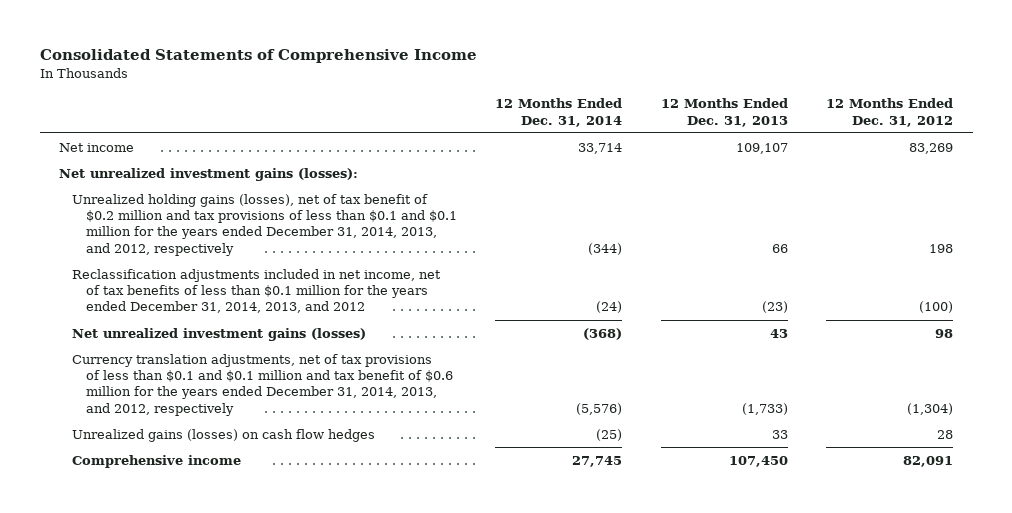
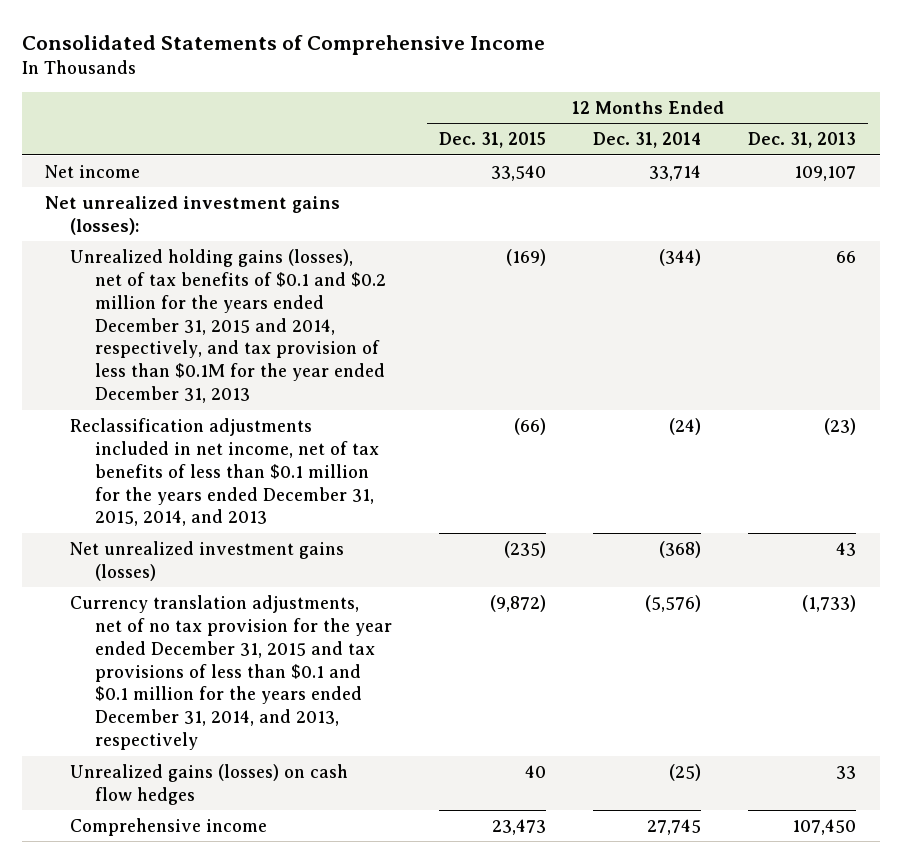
[826,98,954,127] 12 Months Ended Dec. 31, 2012 -> none
none -> [438,132,546,149] Dec. 31, 2015
[72,193,458,256] Unrealized holding gains (losses), net of tax benefit of $0.2 million and tax provisions of less than $0.1 and $0.1 million for the years ended December 31, 2014, 2013, and 2012, respectively -> [69,248,386,404] Unrealized holding gains (losses), net of tax benefits of $0.1 and $0.2 million for the years ended December 31, 2015 and 2014, respectively, and tax provision of less than $0.1M for the year ended December 31, 2013
[72,268,442,314] Reclassification adjustments included in net income, net of tax benefits of less than $0.1 million for the years ended December 31, 2014, 2013, and 2012 -> [69,417,379,527] Reclassification adjustments included in net income, net of tax benefits of less than $0.1 million for the years ended December 31, 2015, 2014, and 2013
[72,353,454,416] Currency translation adjustments, net of tax provisions of less than $0.1 and $0.1 million and tax benefit of $0.6 million for the years ended December 31, 2014, 2013, and 2012, respectively -> [69,594,392,751] Currency translation adjustments, net of no tax provision for the year ended December 31, 2015 and tax provisions of less than $0.1 and $0.1 million for the years ended December 31, 2014, and 2013, respectively

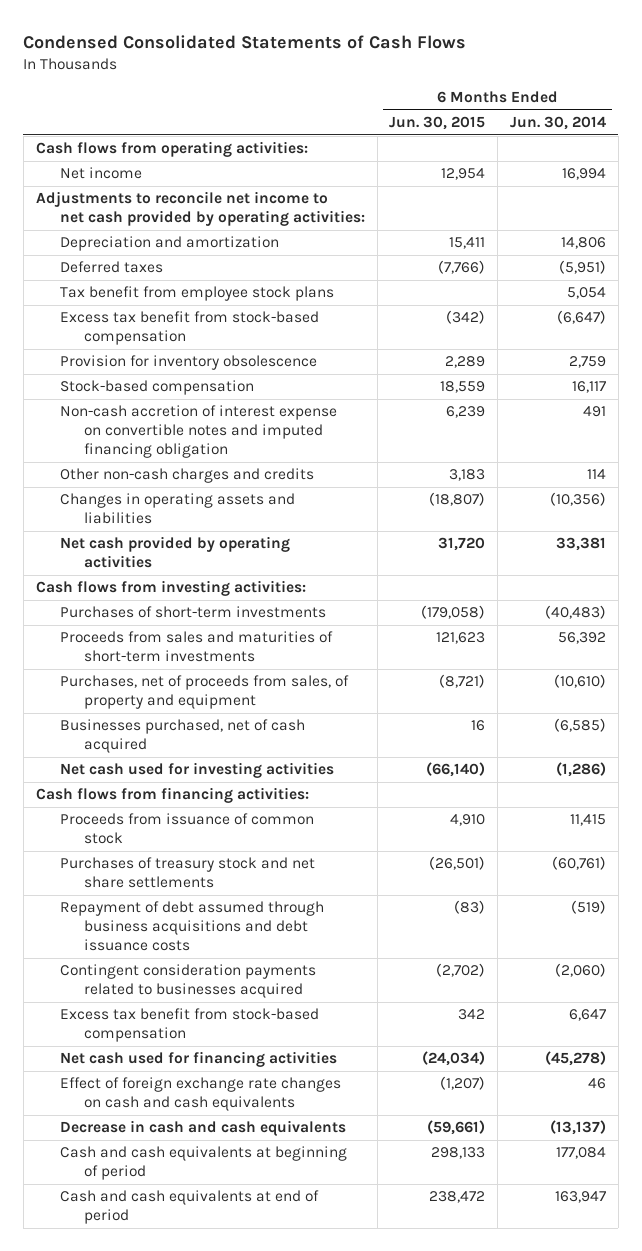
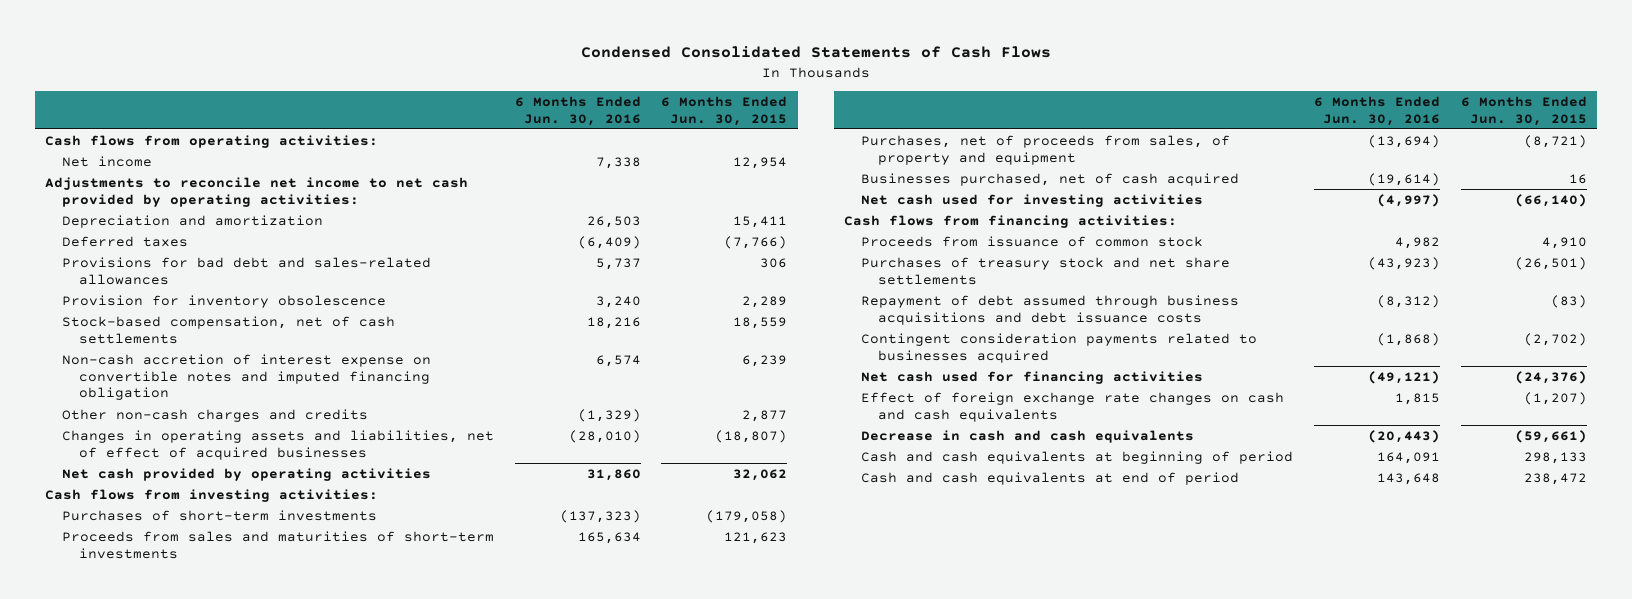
[509,116,606,131] Jun. 30, 2014 -> none
none -> [514,95,641,126] 6 Months Ended Jun. 30, 2016
[59,286,334,302] Tax benefit from employee stock plans -> none
[59,311,319,346] Excess tax benefit from stock-based compensation -> none
none -> [61,256,431,285] Provisions for bad debt and sales-related allowances
[59,380,254,396] Stock-based compensation -> [61,315,395,344] Stock-based compensation, net of cash settlements
[449,469,486,482] 3,183 -> [742,409,788,422] 2,877
[59,493,295,525] Changes in operating assets and liabilities -> [61,429,494,460] Changes in operating assets and liabilities, net of effect of acquired businesses
[438,537,486,552] 31,720 -> [733,468,788,481] 32,062
[59,1008,319,1043] Excess tax benefit from stock-based compensation -> none
[422,1051,486,1067] (24,034) -> [1514,370,1587,384] (24,376)

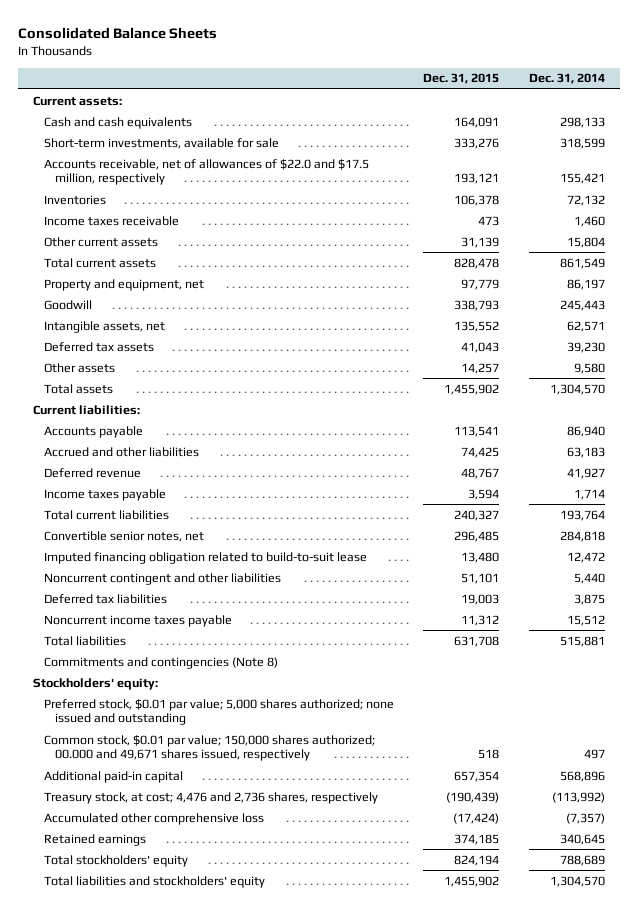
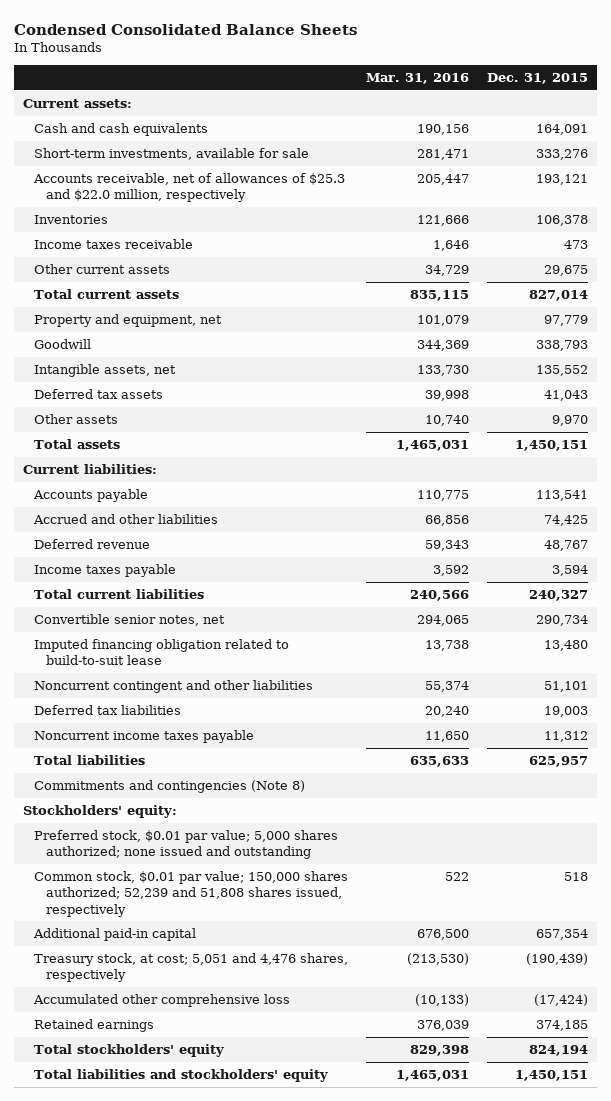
[17,26,217,39] Consolidated Balance Sheets -> [14,23,358,35] Condensed Consolidated Balance Sheets
[528,73,605,85] Dec. 31, 2014 -> none
none -> [366,73,470,85] Mar. 31, 2016
[43,158,369,186] Accounts receivable, net of allowances of $22.0 and $17.5 million, respectively -> [33,173,346,203] Accounts receivable, net of allowances of $25.3 and $22.0 million, respectively
[461,236,500,248] 31,139 -> [543,265,588,277] 29,675
[454,257,500,269] 828,478 -> [528,290,588,302] 827,014
[461,362,500,374] 14,257 -> [551,415,588,427] 9,970
[444,383,500,395] 1,455,902 -> [514,440,588,452] 1,450,151
[454,530,500,542] 296,485 -> [535,615,588,627] 290,734
[454,635,500,647] 631,708 -> [528,756,588,768] 625,957
[43,734,375,762] Common stock, $0.01 par value; 150,000 shares authorized; 00.000 and 49,671 shares issued, respectively -> [34,871,349,917] Common stock, $0.01 par value; 150,000 shares authorized; 52,239 and 51,808 shares issued, respectively
[43,791,378,804] Treasury stock, at cost; 4,476 and 2,736 shares, respectively -> [34,953,349,983] Treasury stock, at cost; 5,051 and 4,476 shares, respectively
[444,875,500,887] 1,455,902 -> [514,1070,588,1082] 1,450,151

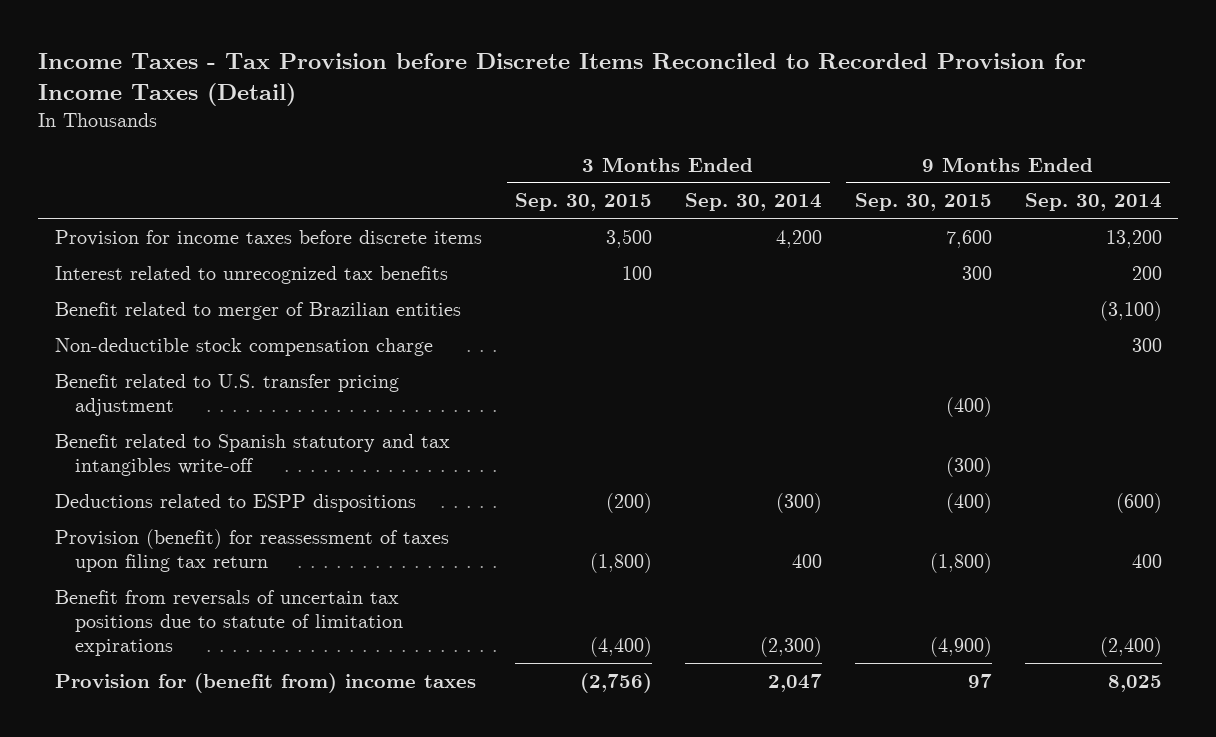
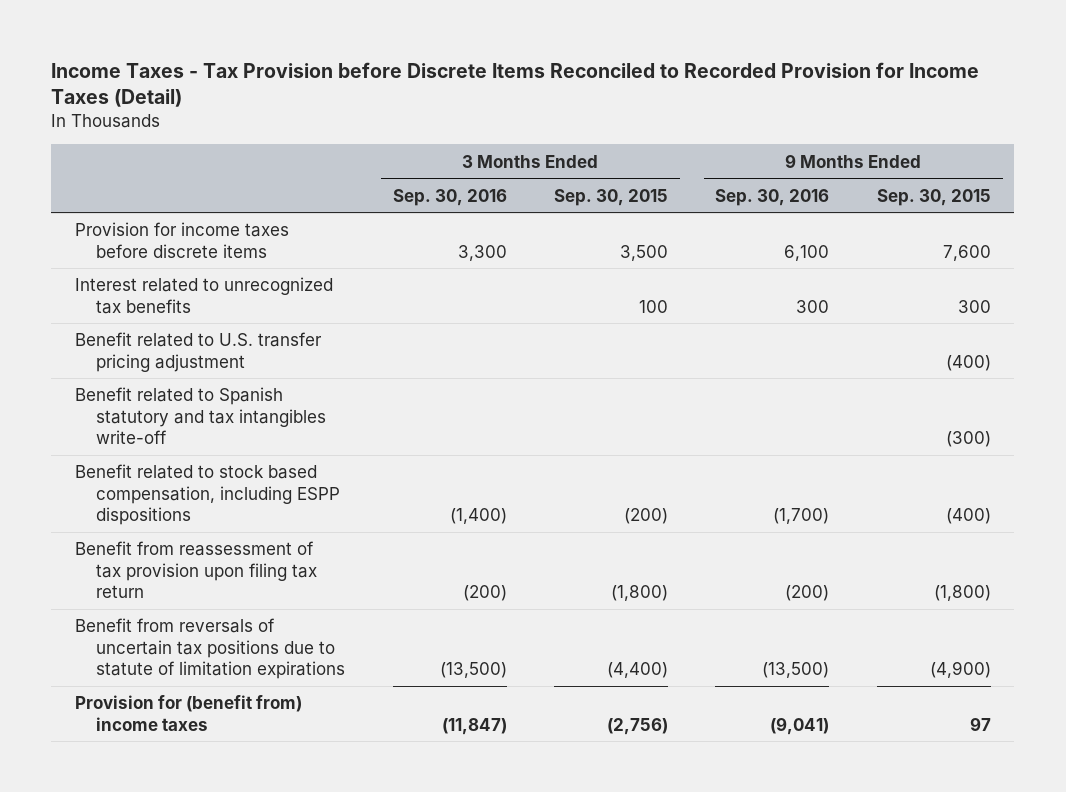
[684,193,822,212] Sep. 30, 2014 -> none
[1024,193,1162,212] Sep. 30, 2014 -> none
none -> [392,188,507,206] Sep. 30, 2016
none -> [715,188,830,206] Sep. 30, 2016
[54,301,461,320] Benefit related to merger of Brazilian entities -> none
[54,337,433,356] Non-deductible stock compensation charge -> none
[54,493,416,512] Deductions related to ESPP dispositions -> none
none -> [74,464,341,526] Benefit related to stock based compensation, including ESPP dispositions
[54,528,449,573] Provision (benefit) for reassessment of taxes upon filing tax return -> [74,541,318,599] Benefit from reassessment of tax provision upon filing tax return

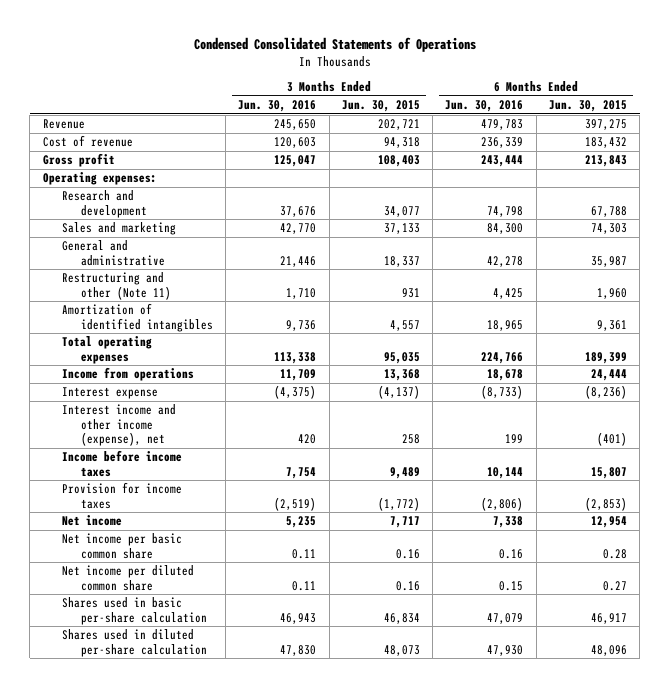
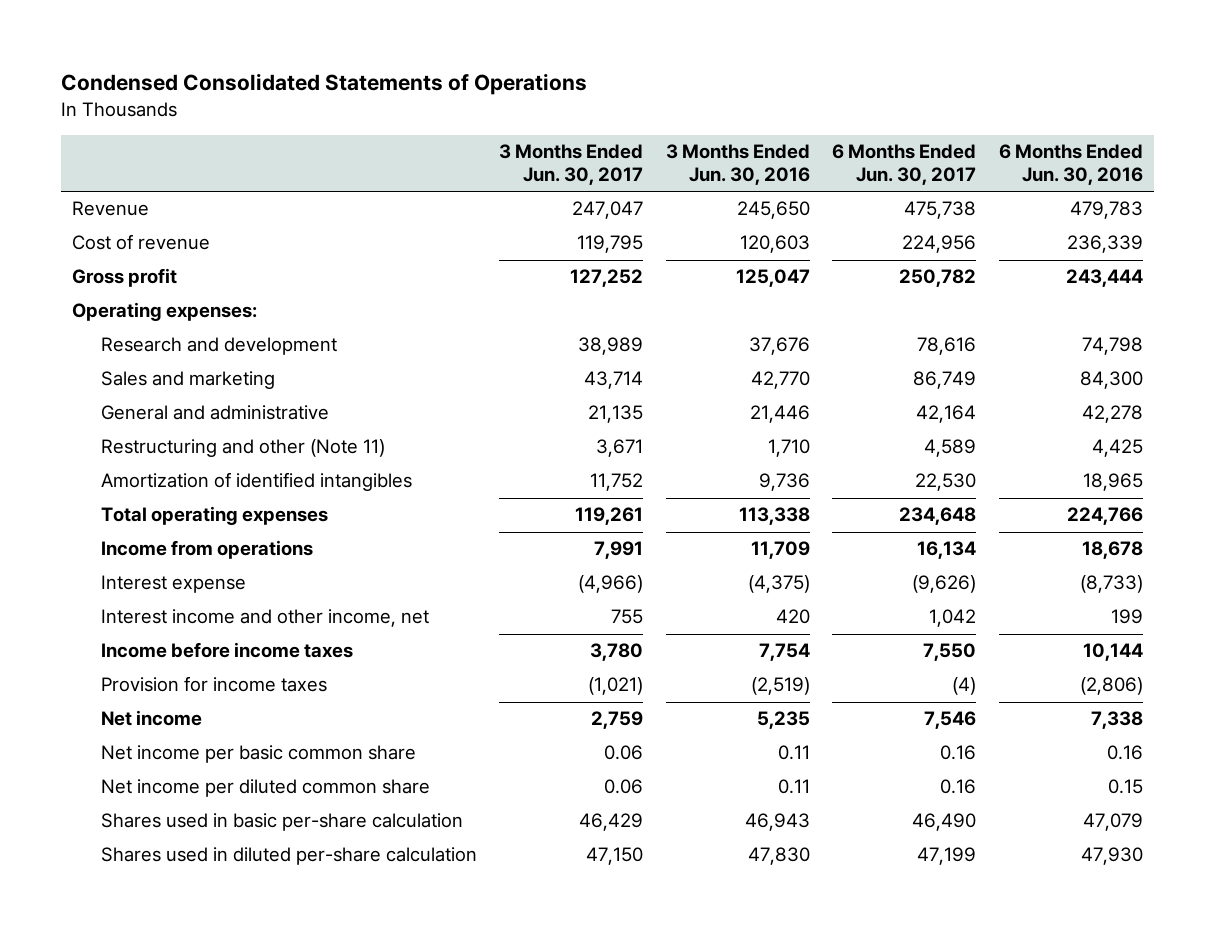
[341,100,420,113] Jun. 30, 2015 -> none
[548,100,627,113] Jun. 30, 2015 -> none
none -> [499,143,644,186] 3 Months Ended Jun. 30, 2017
none -> [832,143,977,186] 6 Months Ended Jun. 30, 2017
[61,404,176,447] Interest income and other income (expense), net -> [100,609,429,628] Interest income and other income, net

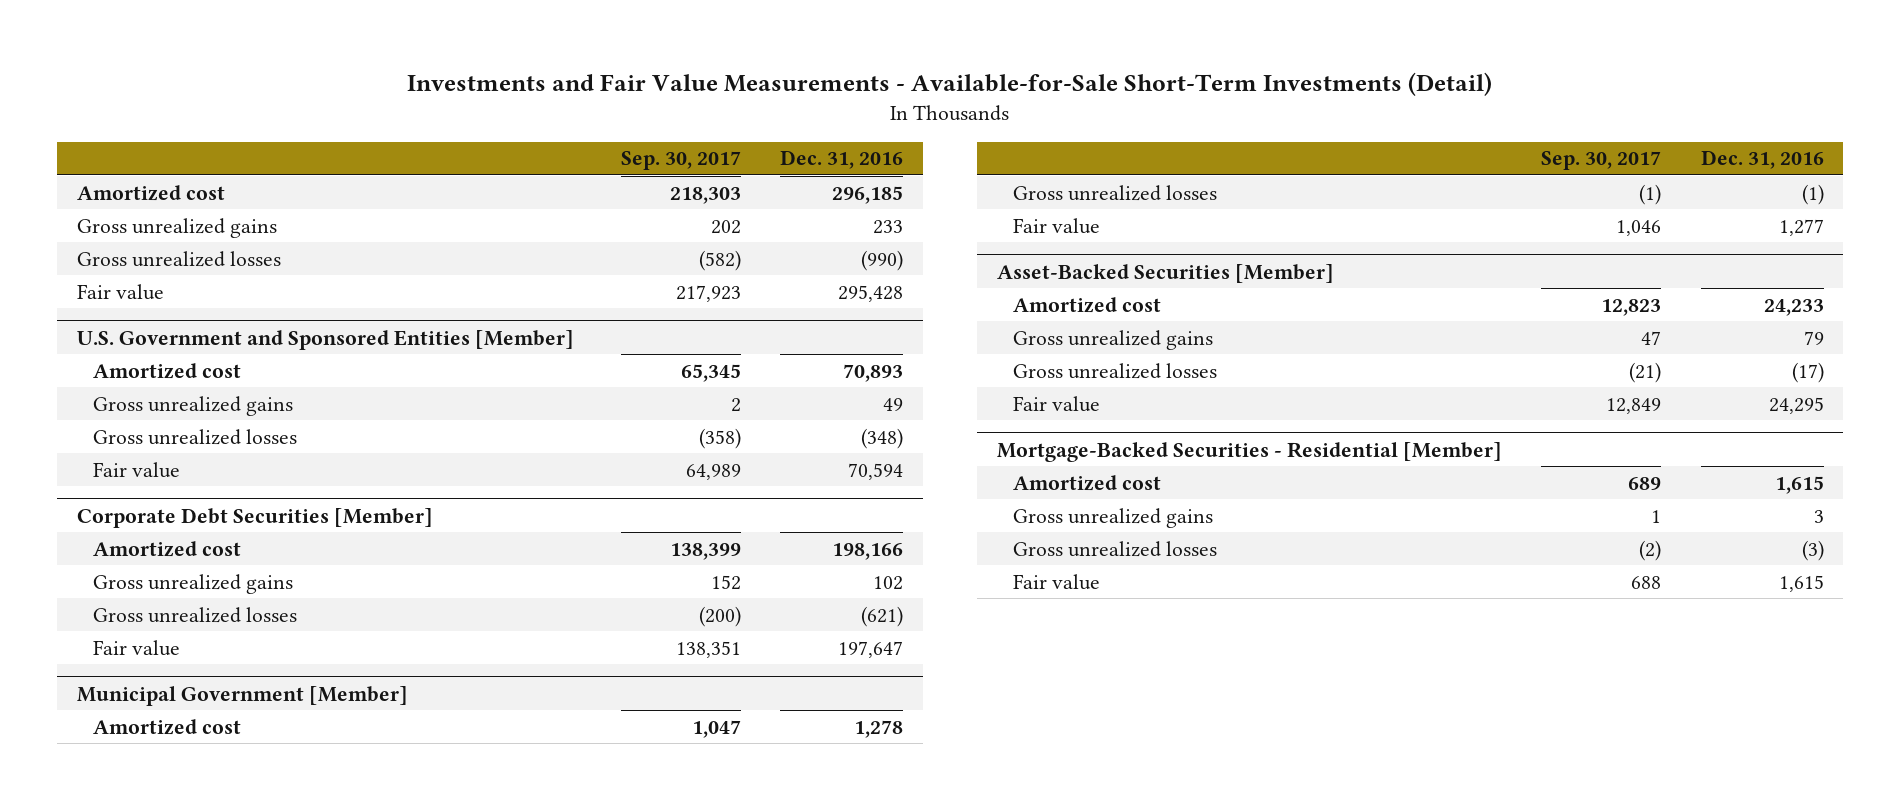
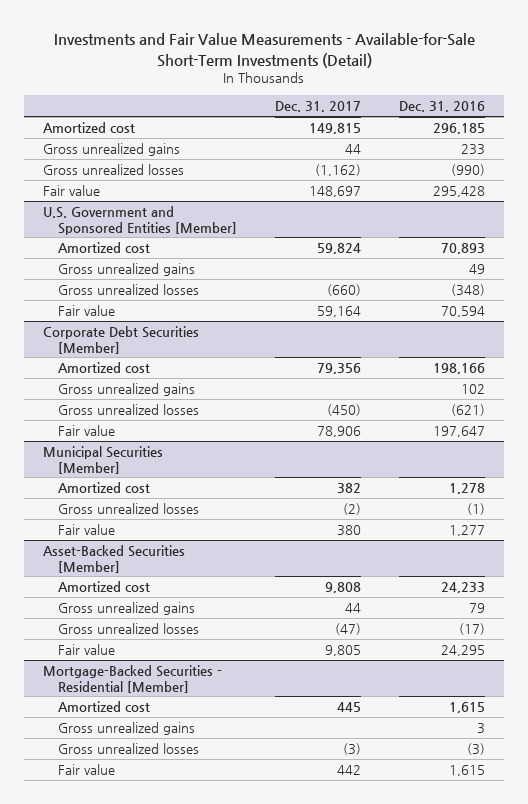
[621,151,742,171] Sep. 30, 2017 -> none
none -> [274,101,361,113] Dec. 31, 2017
[76,685,408,706] Municipal Government [Member] -> [43,446,164,474] Municipal Securities [Member]

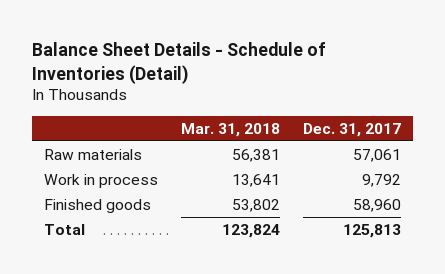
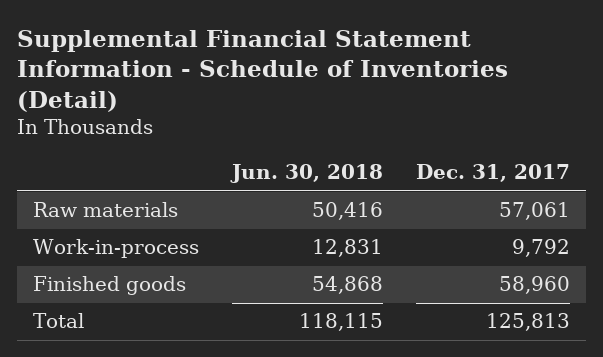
[32,41,327,84] Balance Sheet Details - Schedule of Inventories (Detail) -> [16,29,508,112] Supplemental Financial Statement Information - Schedule of Inventories (Detail)
[180,122,280,137] Mar. 31, 2018 -> none
none -> [229,164,383,184] Jun. 30, 2018
[43,173,158,188] Work in process -> [32,239,199,259] Work-in-process

